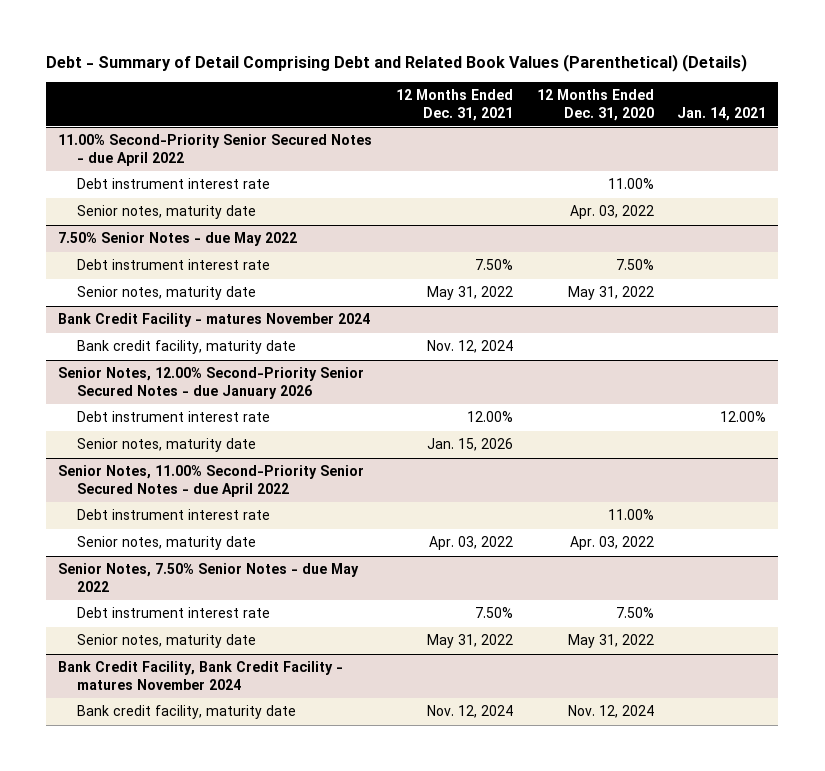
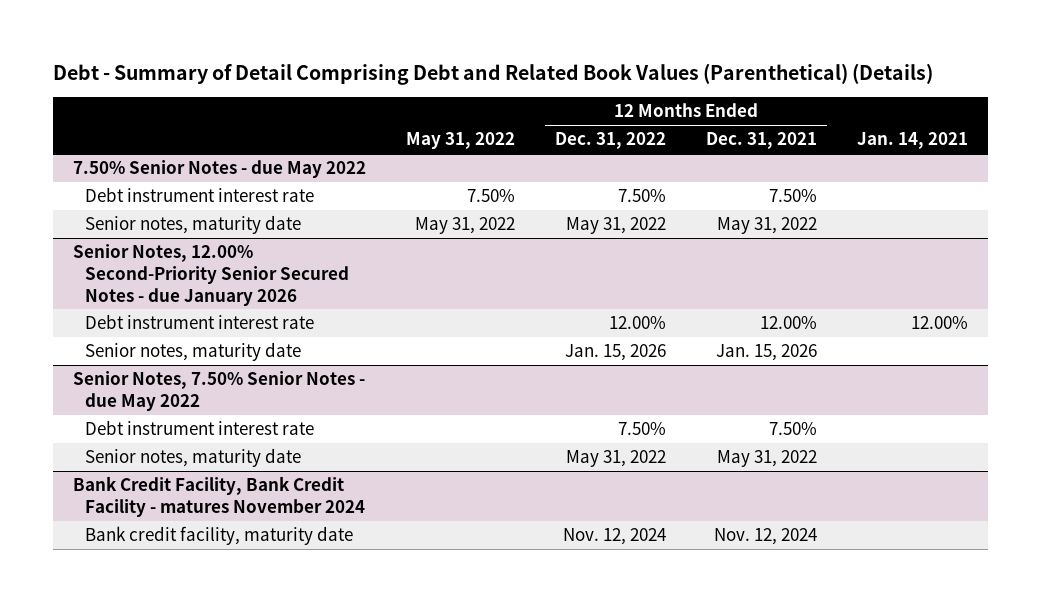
[536,88,654,121] 12 Months Ended Dec. 31, 2020 -> none
none -> [406,132,516,150] May 31, 2022
none -> [554,132,666,150] Dec. 31, 2022
[58,134,373,166] 11.00% Second-Priority Senior Secured Notes - due April 2022 -> none
[77,178,271,190] Debt instrument interest rate -> none
[77,205,257,220] Senior notes, maturity date -> none
[58,313,371,328] Bank Credit Facility - matures November 2024 -> none
[77,340,297,355] Bank credit facility, maturity date -> none
[58,465,365,497] Senior Notes, 11.00% Second-Priority Senior Secured Notes - due April 2022 -> none
[77,509,271,521] Debt instrument interest rate -> none
[77,536,257,551] Senior notes, maturity date -> none

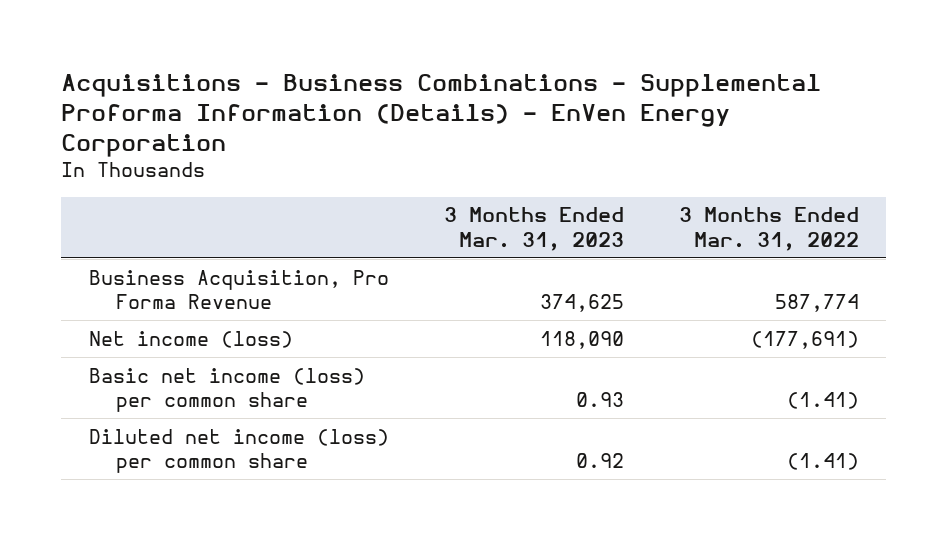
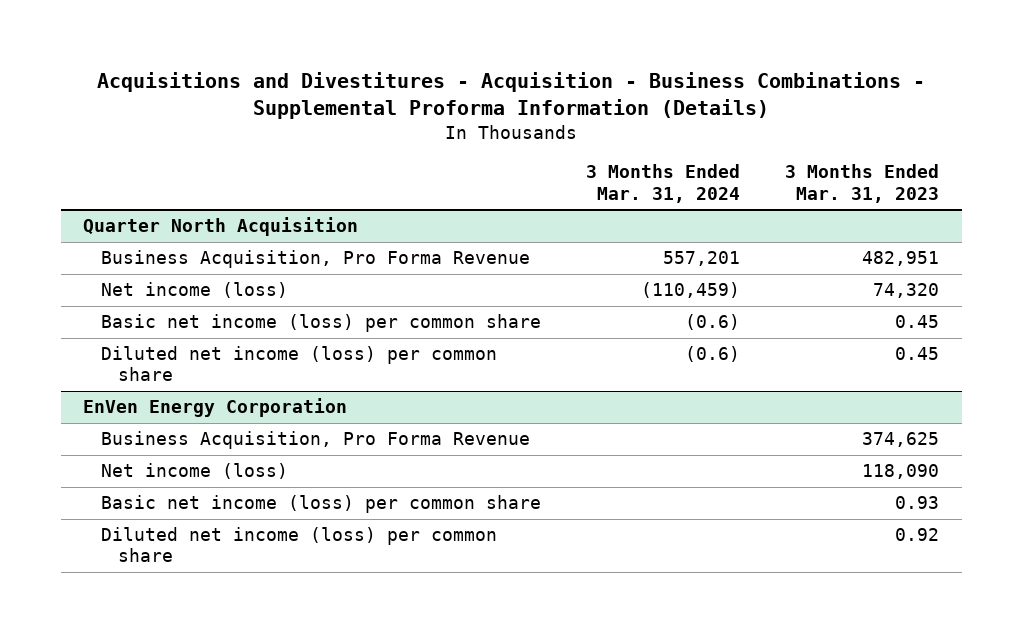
[61,74,822,158] Acquisitions - Business Combinations - Supplemental Proforma Information (Details) - EnVen Energy Corporation -> [97,71,926,120] Acquisitions and Divestitures - Acquisition - Business Combinations - Supplemental Proforma Information (Details)
[678,207,859,251] 3 Months Ended Mar. 31, 2022 -> none
none -> [586,164,741,203] 3 Months Ended Mar. 31, 2024
none -> [83,217,359,237] Quarter North Acquisition
none -> [100,250,530,269] Business Acquisition, Pro Forma Revenue
none -> [100,282,288,299] Net income (loss)
none -> [100,314,541,333] Basic net income (loss) per common share
none -> [100,346,497,382] Diluted net income (loss) per common share
none -> [83,398,348,418] EnVen Energy Corporation

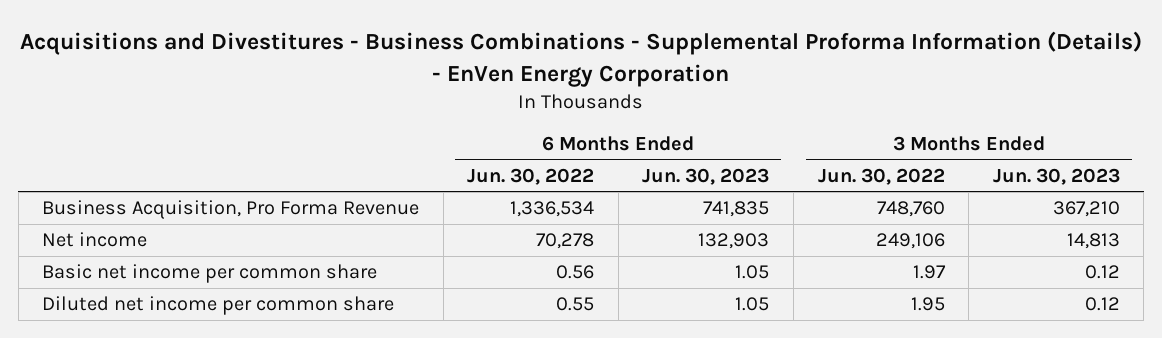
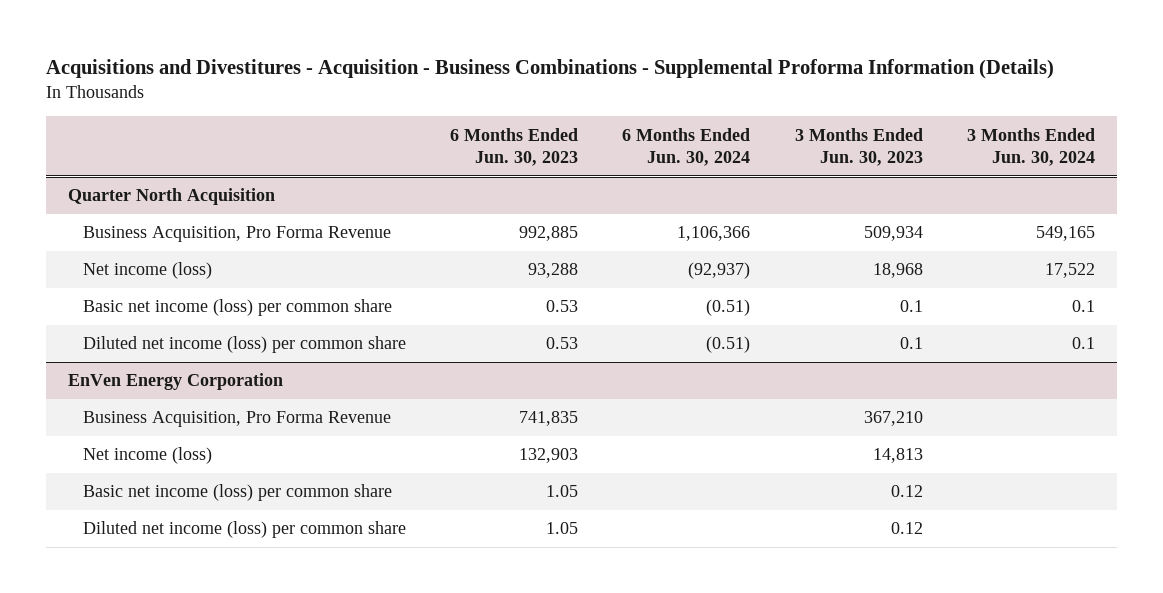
[19,31,1142,87] Acquisitions and Divestitures - Business Combinations - Supplemental Proforma Information (Details) - EnVen Energy Corporation -> [46,59,1055,80] Acquisitions and Divestitures - Acquisition - Business Combinations - Supplemental Proforma Information (Details)
[467,167,595,185] Jun. 30, 2022 -> none
[817,167,945,185] Jun. 30, 2022 -> none
none -> [622,127,751,167] 6 Months Ended Jun. 30, 2024
none -> [966,127,1095,167] 3 Months Ended Jun. 30, 2024
none -> [68,188,276,206] Quarter North Acquisition
none -> [82,226,391,243] Business Acquisition, Pro Forma Revenue
none -> [82,262,212,280] Net income (loss)
none -> [82,299,392,317] Basic net income (loss) per common share
none -> [82,336,406,354] Diluted net income (loss) per common share
none -> [68,373,284,391] EnVen Energy Corporation
[42,232,148,248] Net income -> [82,447,212,465] Net income (loss)
[42,264,378,284] Basic net income per common share -> [82,484,392,502] Basic net income (loss) per common share
[42,296,395,316] Diluted net income per common share -> [82,521,406,539] Diluted net income (loss) per common share

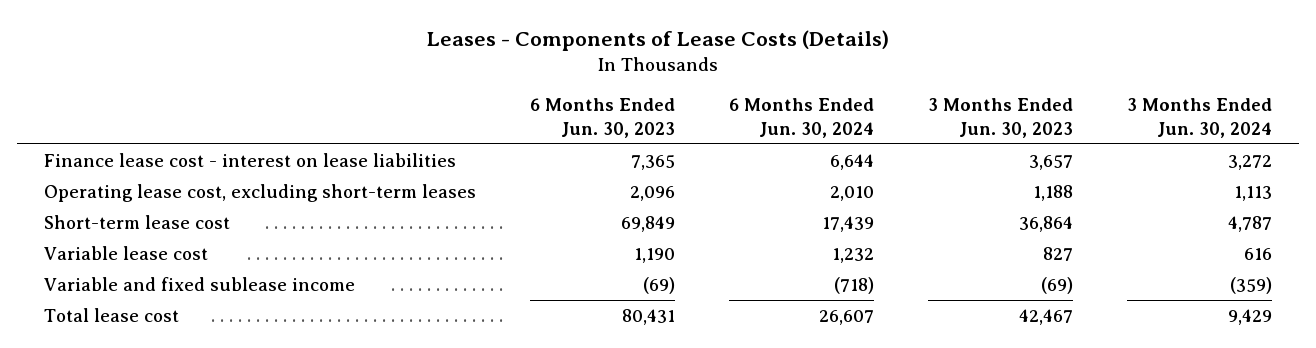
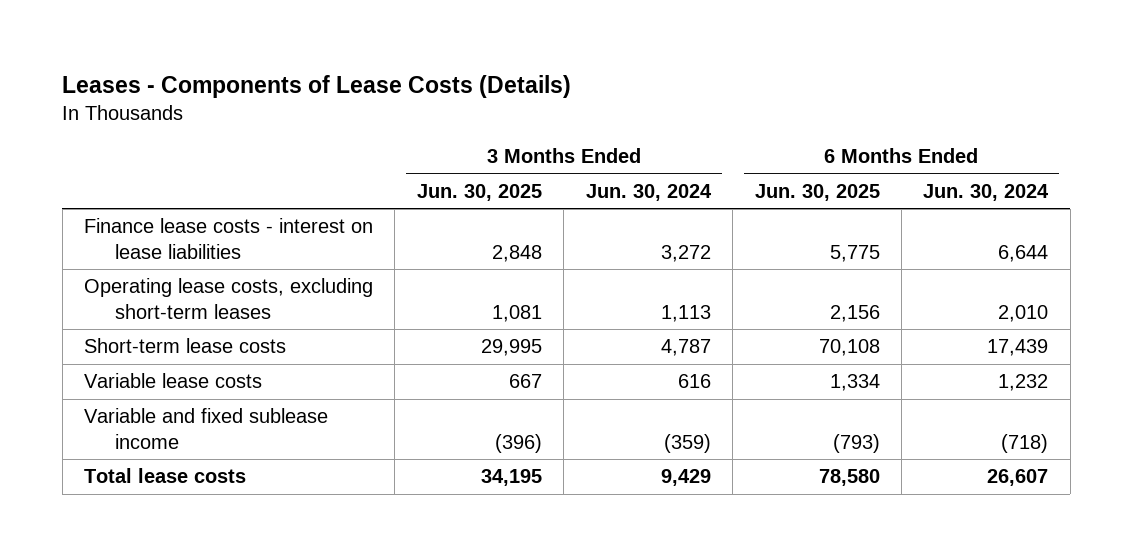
[529,98,675,138] 6 Months Ended Jun. 30, 2023 -> none
[927,98,1073,138] 3 Months Ended Jun. 30, 2023 -> none
none -> [416,183,542,201] Jun. 30, 2025
none -> [754,183,880,201] Jun. 30, 2025
[43,152,456,167] Finance lease cost - interest on lease liabilities -> [83,218,373,259] Finance lease costs - interest on lease liabilities
[43,183,476,202] Operating lease cost, excluding short-term leases -> [83,278,373,319] Operating lease costs, excluding short-term leases
[43,214,230,229] Short-term lease cost -> [83,338,286,354] Short-term lease costs
[43,245,208,260] Variable lease cost -> [83,373,262,389] Variable lease costs
[43,307,179,322] Total lease cost -> [83,468,246,484] Total lease costs

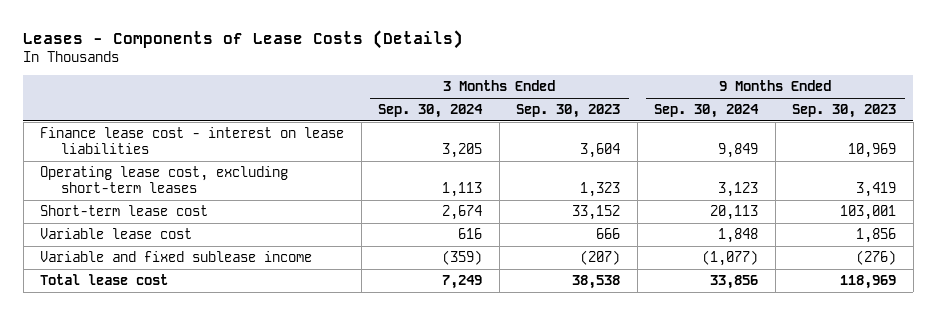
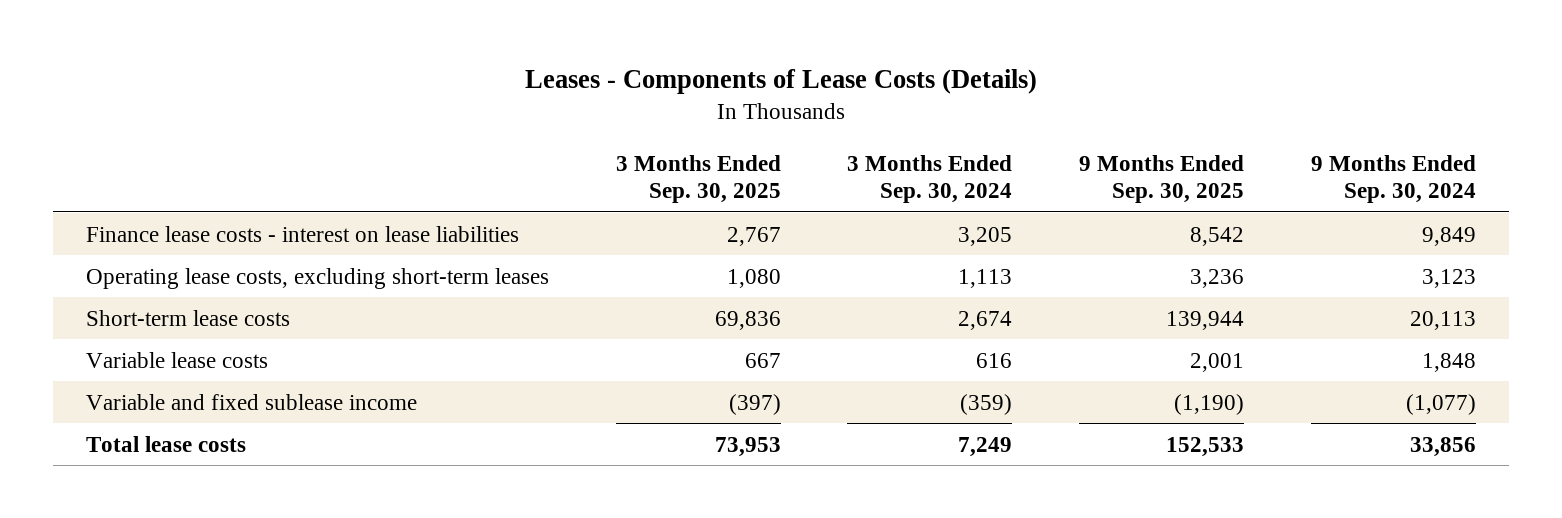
[516,104,621,119] Sep. 30, 2023 -> none
[792,104,897,119] Sep. 30, 2023 -> none
none -> [615,154,781,203] 3 Months Ended Sep. 30, 2025
none -> [1079,154,1245,203] 9 Months Ended Sep. 30, 2025
[40,127,345,155] Finance lease cost - interest on lease liabilities -> [85,225,519,242] Finance lease costs - interest on lease liabilities
[40,166,289,194] Operating lease cost, excluding short-term leases -> [85,267,549,289] Operating lease costs, excluding short-term leases
[40,205,209,217] Short-term lease cost -> [85,309,290,326] Short-term lease costs
[40,228,193,240] Variable lease cost -> [85,351,268,368] Variable lease costs
[40,274,169,286] Total lease cost -> [85,435,246,452] Total lease costs

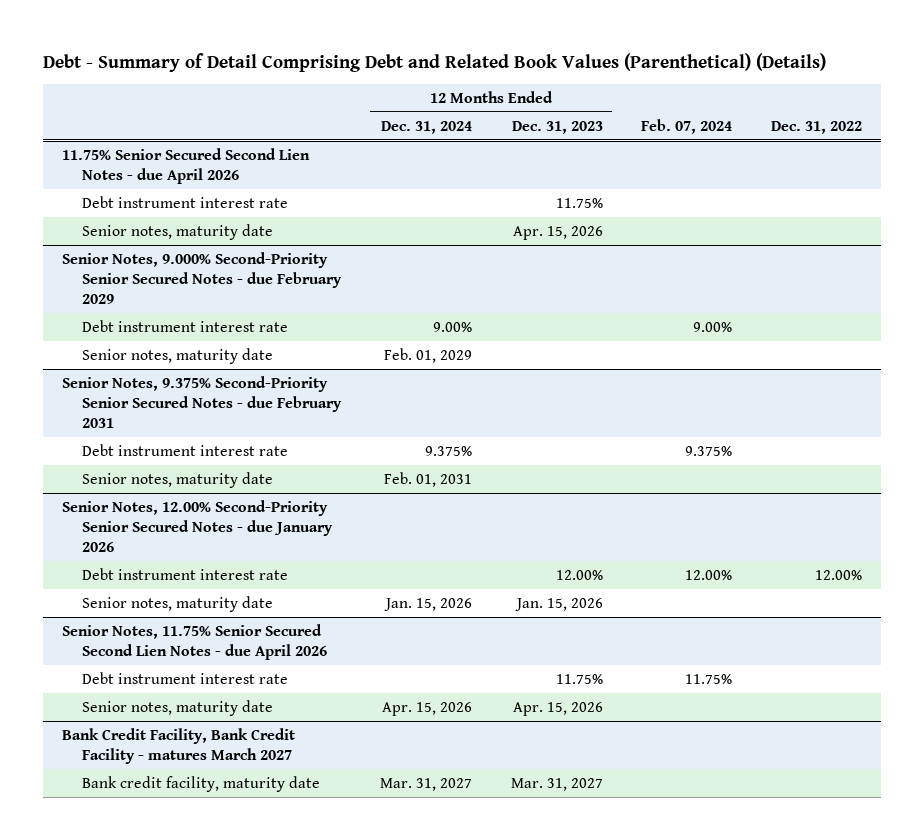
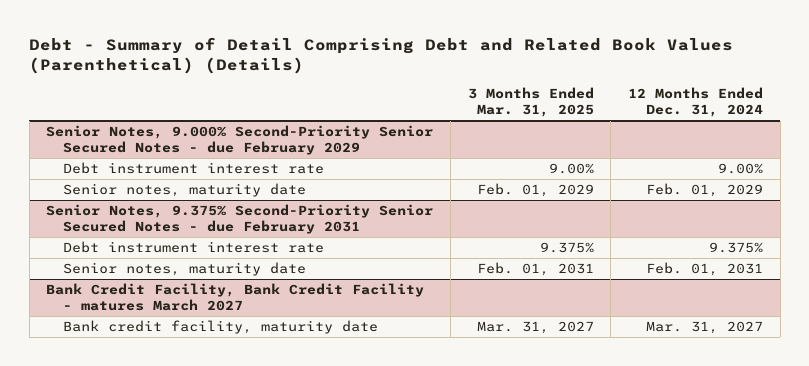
[511,120,603,134] Dec. 31, 2023 -> none
[641,118,733,134] Feb. 07, 2024 -> none
[770,120,862,134] Dec. 31, 2022 -> none
none -> [467,86,594,118] 3 Months Ended Mar. 31, 2025
[61,147,310,185] 11.75% Senior Secured Second Lien Notes - due April 2026 -> none
[82,195,289,208] Debt instrument interest rate -> none
[82,223,274,240] Senior notes, maturity date -> none
[61,499,334,553] Senior Notes, 12.00% Second-Priority Senior Secured Notes - due January 2026 -> none
[82,567,289,580] Debt instrument interest rate -> none
[82,595,274,612] Senior notes, maturity date -> none
[61,623,328,661] Senior Notes, 11.75% Senior Secured Second Lien Notes - due April 2026 -> none
[82,671,289,684] Debt instrument interest rate -> none
[82,699,274,716] Senior notes, maturity date -> none

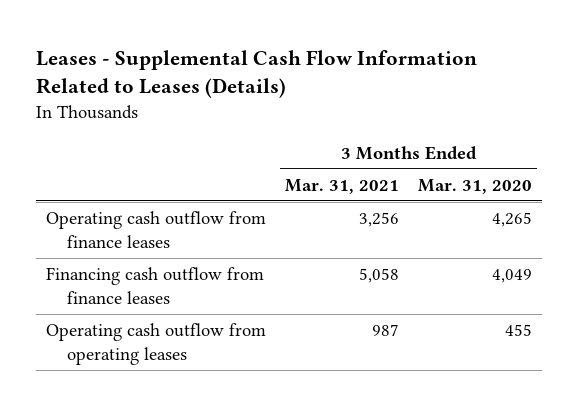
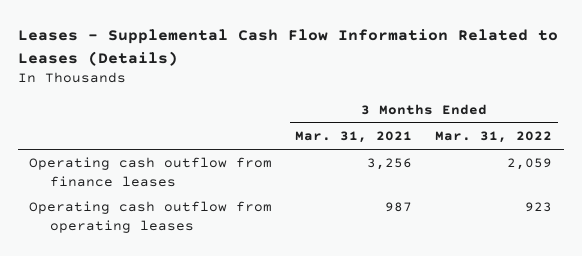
[418,178,533,194] Mar. 31, 2020 -> none
none -> [435,131,553,144] Mar. 31, 2022
[45,266,264,304] Financing cash outflow from finance leases -> none

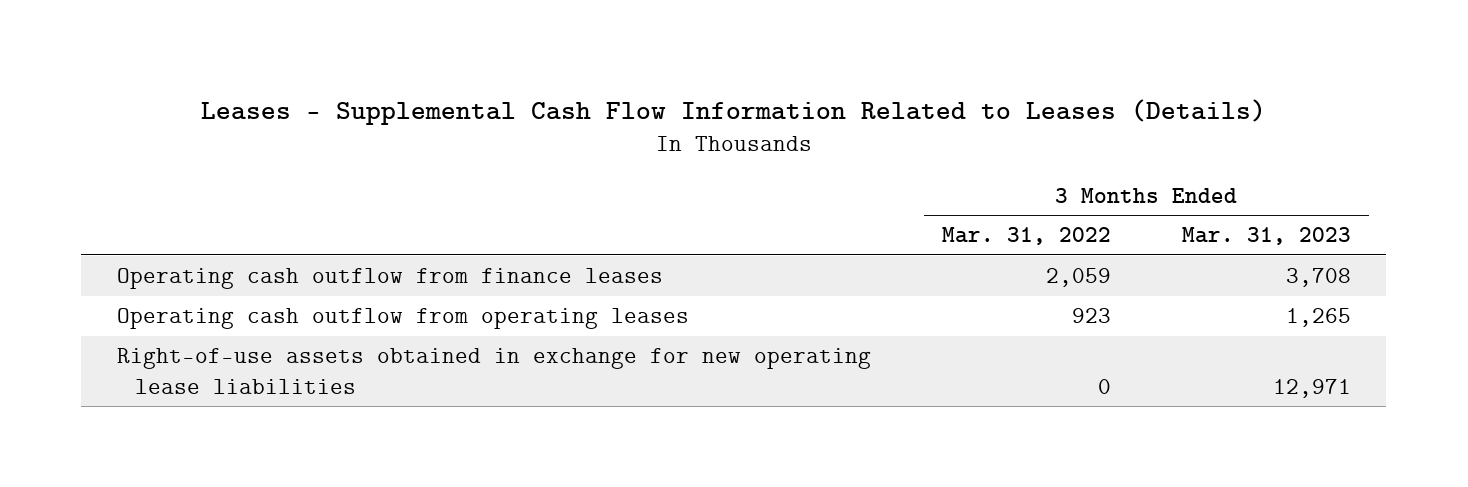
[295,131,413,144] Mar. 31, 2021 -> none
none -> [1181,227,1351,246] Mar. 31, 2023
none -> [116,348,871,394] Right-of-use assets obtained in exchange for new operating lease liabilities

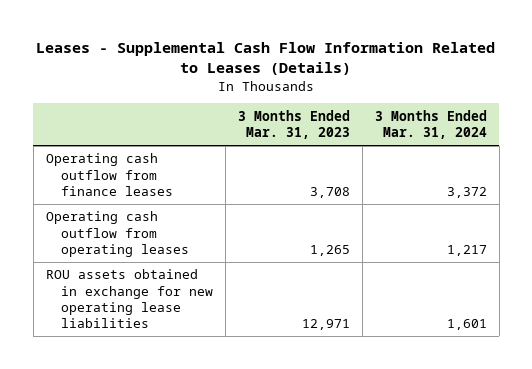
[941,227,1111,246] Mar. 31, 2022 -> none
none -> [374,109,487,140] 3 Months Ended Mar. 31, 2024
[116,348,871,394] Right-of-use assets obtained in exchange for new operating lease liabilities -> [45,269,213,329] ROU assets obtained in exchange for new operating lease liabilities

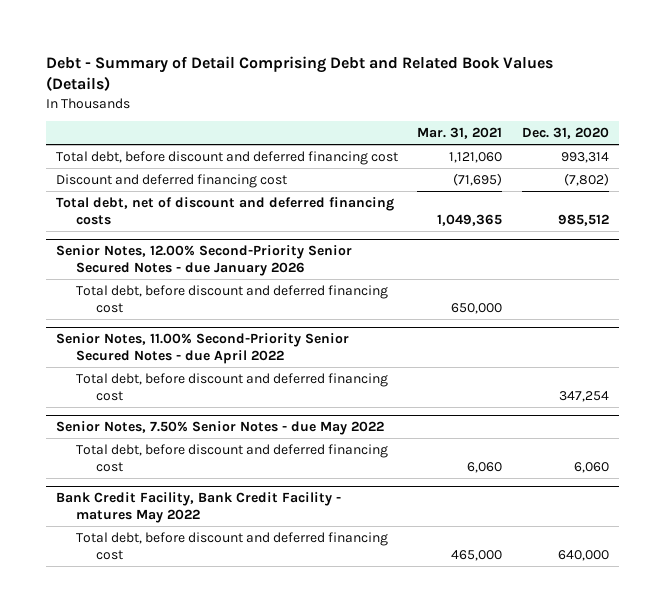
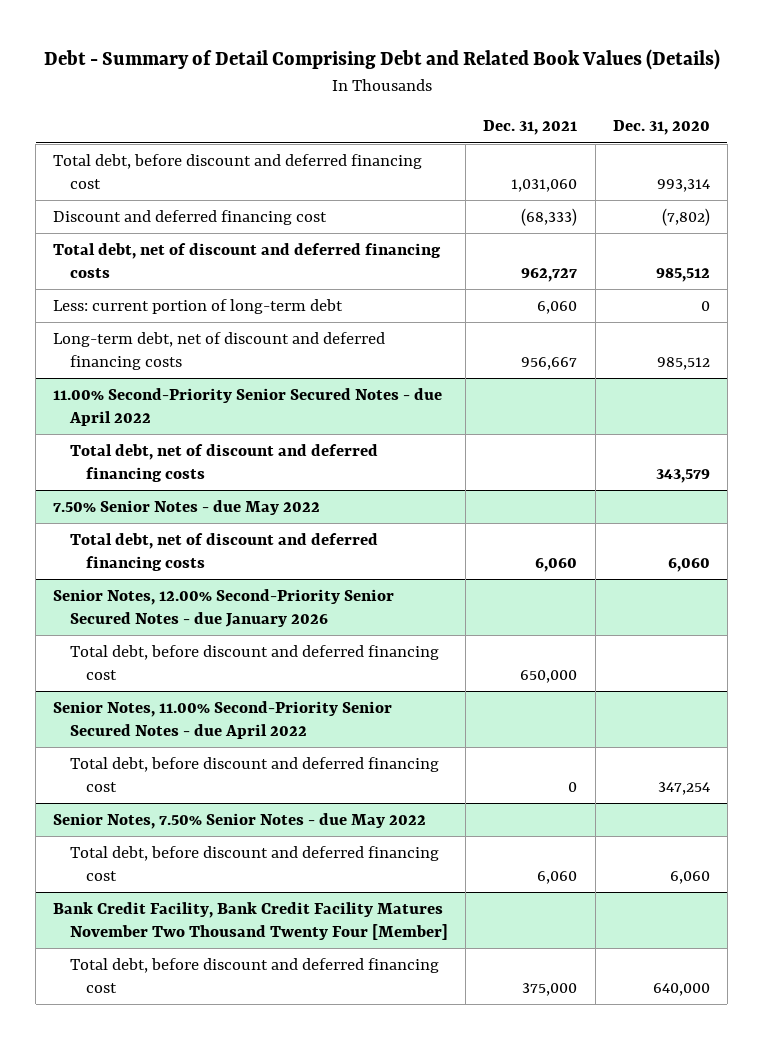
[417,127,503,140] Mar. 31, 2021 -> none
none -> [483,120,578,136] Dec. 31, 2021
none -> [53,299,344,315] Less: current portion of long-term debt
none -> [53,332,386,370] Long-term debt, net of discount and deferred financing costs
none -> [53,388,443,426] 11.00% Second-Priority Senior Secured Notes - due April 2022
none -> [69,444,378,482] Total debt, net of discount and deferred financing costs
none -> [53,500,321,516] 7.50% Senior Notes - due May 2022
none -> [69,533,378,571] Total debt, net of discount and deferred financing costs
[56,492,342,524] Bank Credit Facility, Bank Credit Facility - matures May 2022 -> none
none -> [53,902,448,940] Bank Credit Facility, Bank Credit Facility Matures November Two Thousand Twenty Four [Member]

